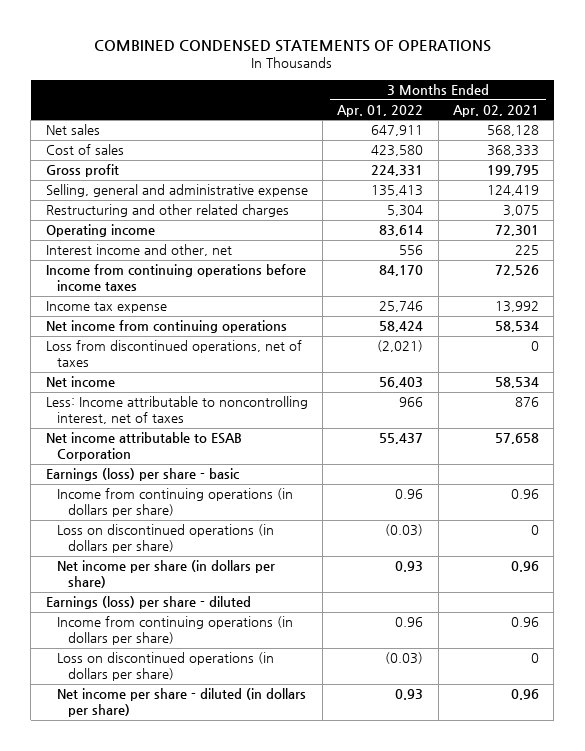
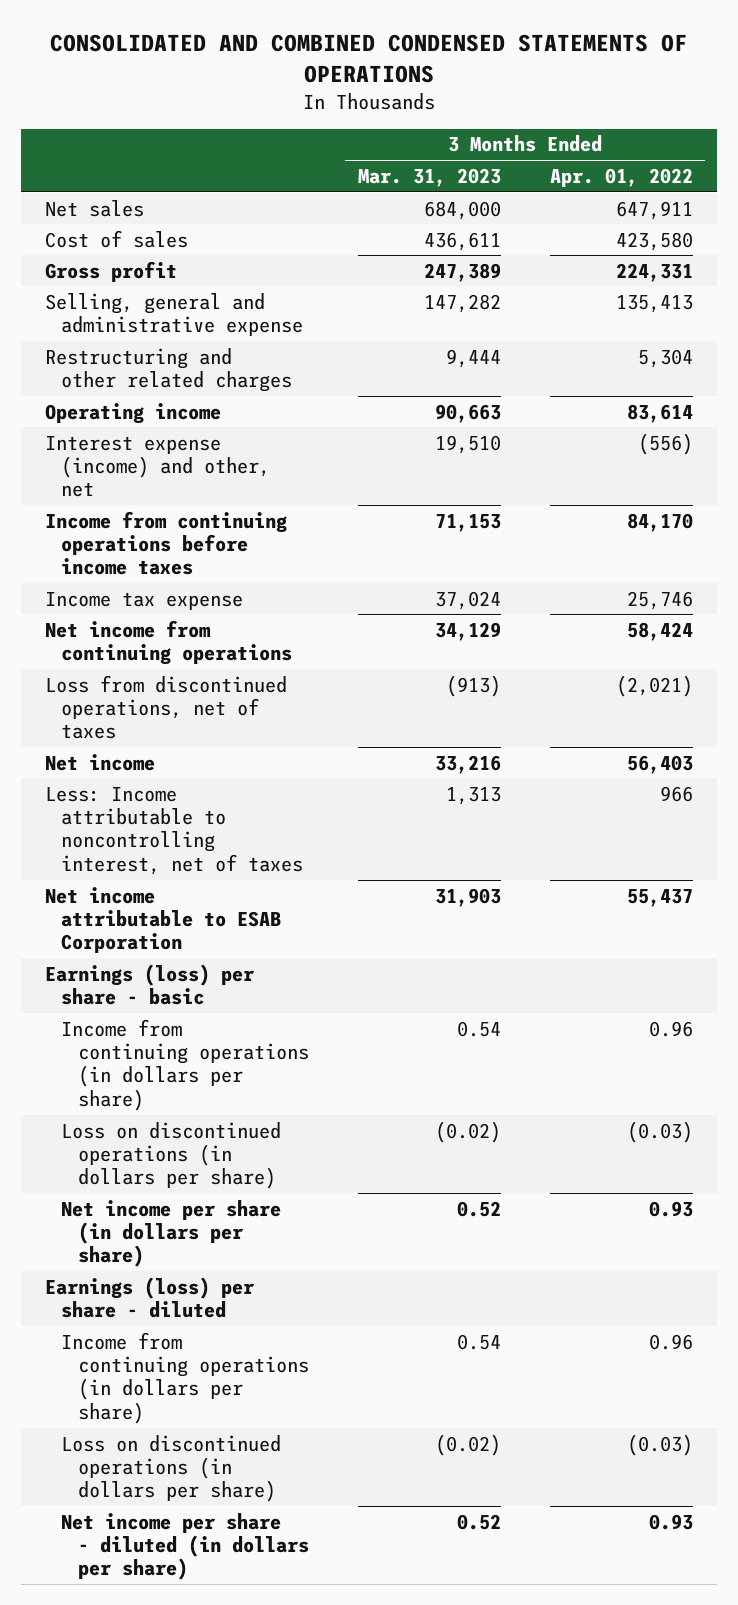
[94,40,492,53] COMBINED CONDENSED STATEMENTS OF OPERATIONS -> [50,34,688,84] CONSOLIDATED AND COMBINED CONDENSED STATEMENTS OF OPERATIONS
[452,104,539,117] Apr. 02, 2021 -> none
none -> [357,167,501,187] Mar. 31, 2023
[45,244,232,257] Interest income and other, net -> [45,435,271,498] Interest expense (income) and other, net
[399,245,424,256] 556 -> [637,432,693,455] (556)

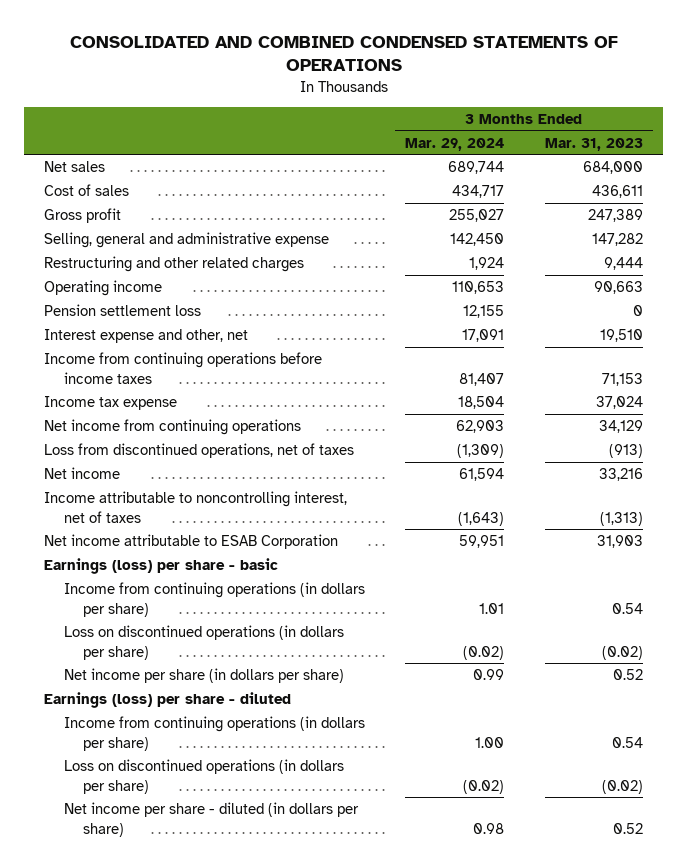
[549,167,693,187] Apr. 01, 2022 -> none
none -> [405,137,505,151] Mar. 29, 2024
none -> [44,303,202,316] Pension settlement loss
[45,435,271,498] Interest expense (income) and other, net -> [44,328,249,343] Interest expense and other, net
[45,786,304,875] Less: Income attributable to noncontrolling interest, net of taxes -> [44,490,348,523] Income attributable to noncontrolling interest, net of taxes
[445,786,501,805] 1,313 -> [599,511,643,526] (1,313)

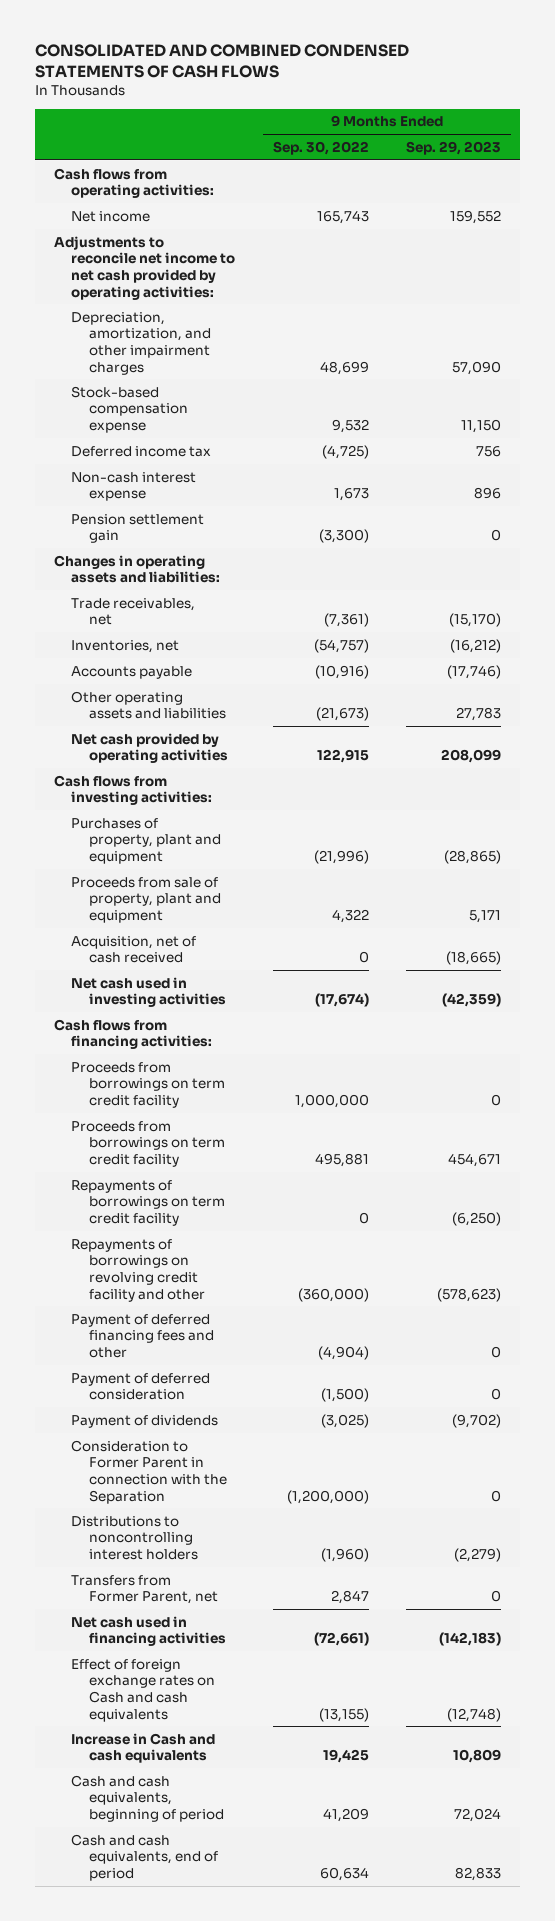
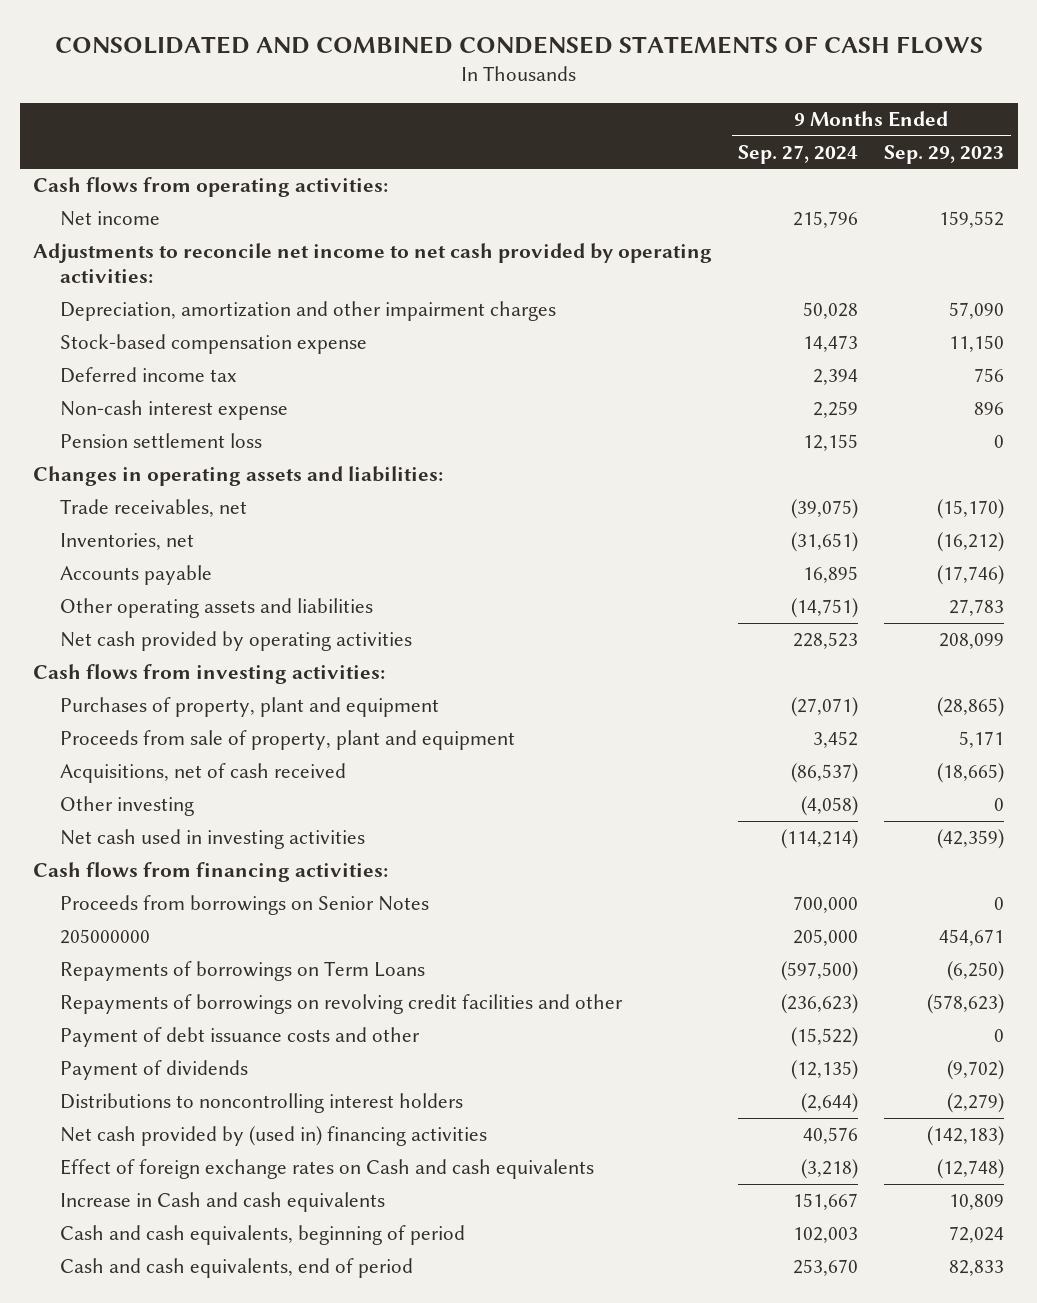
[272,141,369,156] Sep. 30, 2022 -> none
none -> [738,144,859,164] Sep. 27, 2024
[71,311,211,375] Depreciation, amortization, and other impairment charges -> [59,301,556,322] Depreciation, amortization and other impairment charges
[71,513,205,544] Pension settlement gain -> [59,433,262,449] Pension settlement loss
[71,935,197,964] Acquisition, net of cash received -> [59,763,346,784] Acquisitions, net of cash received
none -> [59,796,194,817] Other investing
[71,1372,211,1401] Payment of deferred consideration -> none
[71,1061,225,1108] Proceeds from borrowings on term credit facility -> [59,895,429,916] Proceeds from borrowings on Senior Notes
[71,1120,225,1167] Proceeds from borrowings on term credit facility -> [59,929,150,945] 205000000
[71,1179,225,1226] Repayments of borrowings on term credit facility -> [59,961,425,982] Repayments of borrowings on Term Loans
[71,1238,205,1302] Repayments of borrowings on revolving credit facility and other -> [59,994,623,1015] Repayments of borrowings on revolving credit facilities and other
[71,1313,214,1358] Payment of deferred financing fees and other -> [59,1027,420,1048] Payment of debt issuance costs and other
[71,1439,227,1504] Consideration to Former Parent in connection with the Separation -> none
[71,1574,218,1605] Transfers from Former Parent, net -> none
[71,1615,226,1647] Net cash used in financing activities -> [59,1126,487,1147] Net cash provided by (used in) financing activities

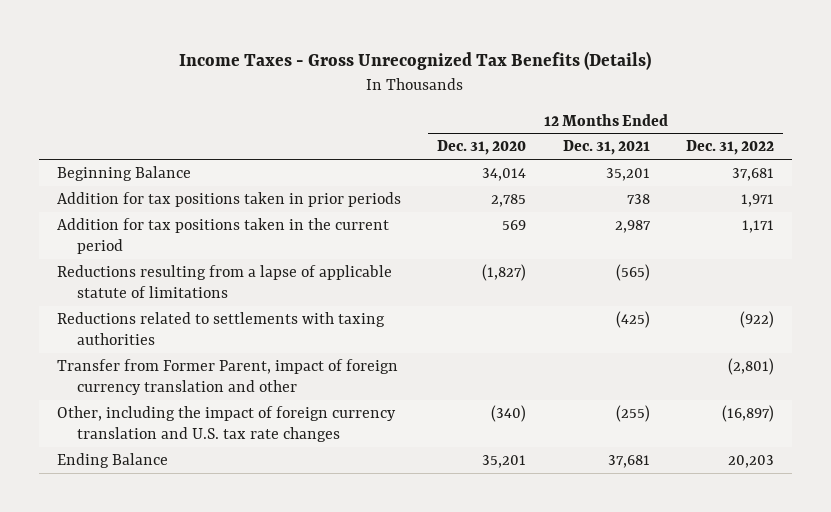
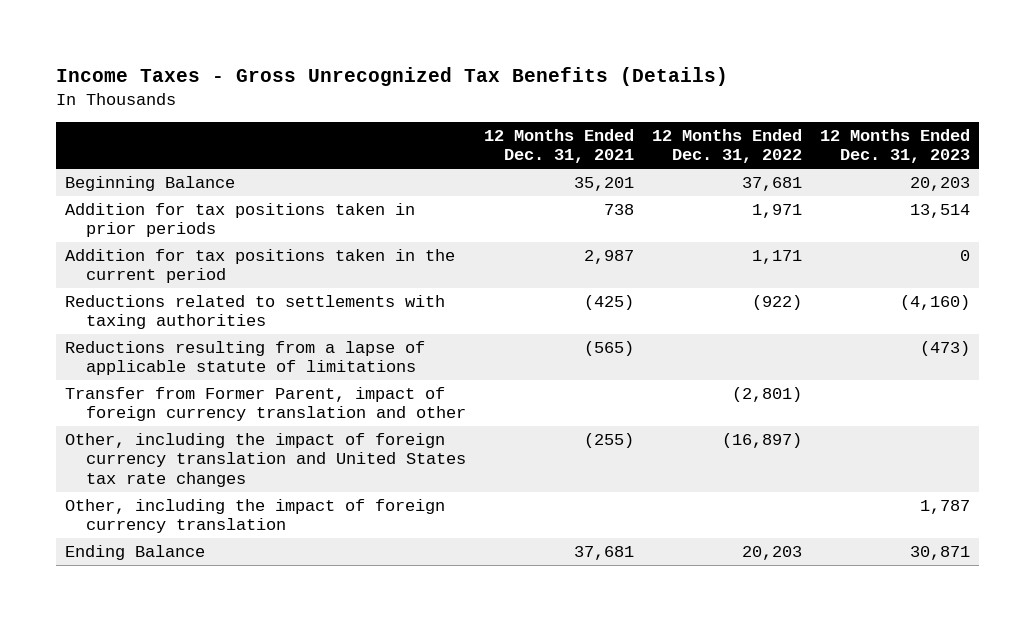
[437,140,527,156] Dec. 31, 2020 -> none
none -> [819,128,970,164] 12 Months Ended Dec. 31, 2023
[57,264,393,299] Reductions resulting from a lapse of applicable statute of limitations -> [65,341,426,376] Reductions resulting from a lapse of applicable statute of limitations
[57,405,397,443] Other, including the impact of foreign currency translation and U.S. tax rate changes -> [65,433,466,487] Other, including the impact of foreign currency translation and United States tax rate changes
none -> [65,499,446,534] Other, including the impact of foreign currency translation

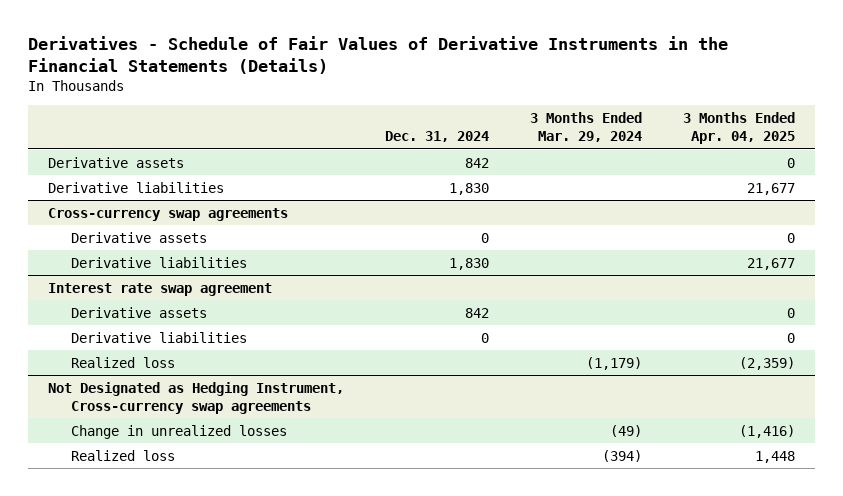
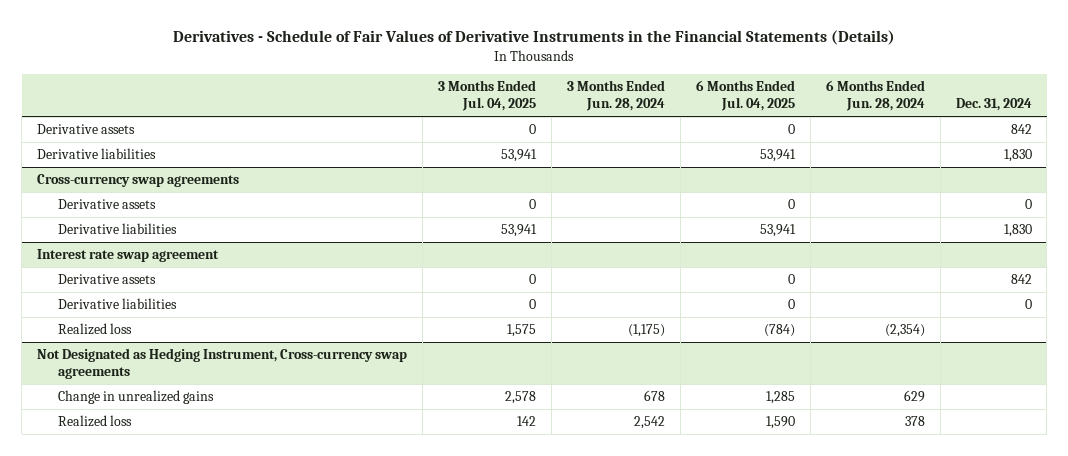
[529,111,642,143] 3 Months Ended Mar. 29, 2024 -> none
[682,111,795,145] 3 Months Ended Apr. 04, 2025 -> none
none -> [437,80,536,112] 3 Months Ended Jul. 04, 2025
none -> [566,80,665,112] 3 Months Ended Jun. 28, 2024
none -> [695,80,795,112] 6 Months Ended Jul. 04, 2025
none -> [825,80,925,112] 6 Months Ended Jun. 28, 2024
[70,424,287,439] Change in unrealized losses -> [58,390,215,405] Change in unrealized gains

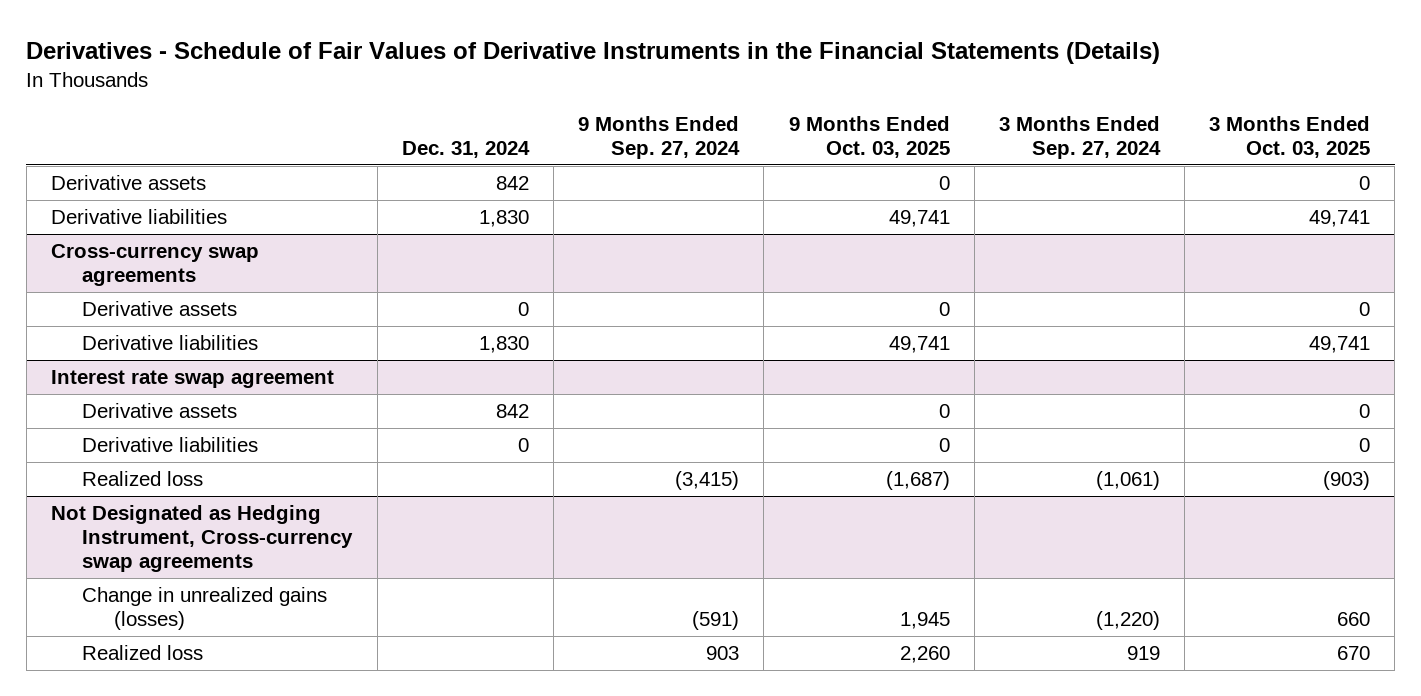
[437,80,536,112] 3 Months Ended Jul. 04, 2025 -> none
[566,80,665,112] 3 Months Ended Jun. 28, 2024 -> none
[695,80,795,112] 6 Months Ended Jul. 04, 2025 -> none
[825,80,925,112] 6 Months Ended Jun. 28, 2024 -> none
none -> [578,116,741,160] 9 Months Ended Sep. 27, 2024
none -> [788,116,950,159] 9 Months Ended Oct. 03, 2025
none -> [998,116,1161,160] 3 Months Ended Sep. 27, 2024
none -> [1209,116,1371,159] 3 Months Ended Oct. 03, 2025
[58,390,215,405] Change in unrealized gains -> [82,586,328,631] Change in unrealized gains (losses)

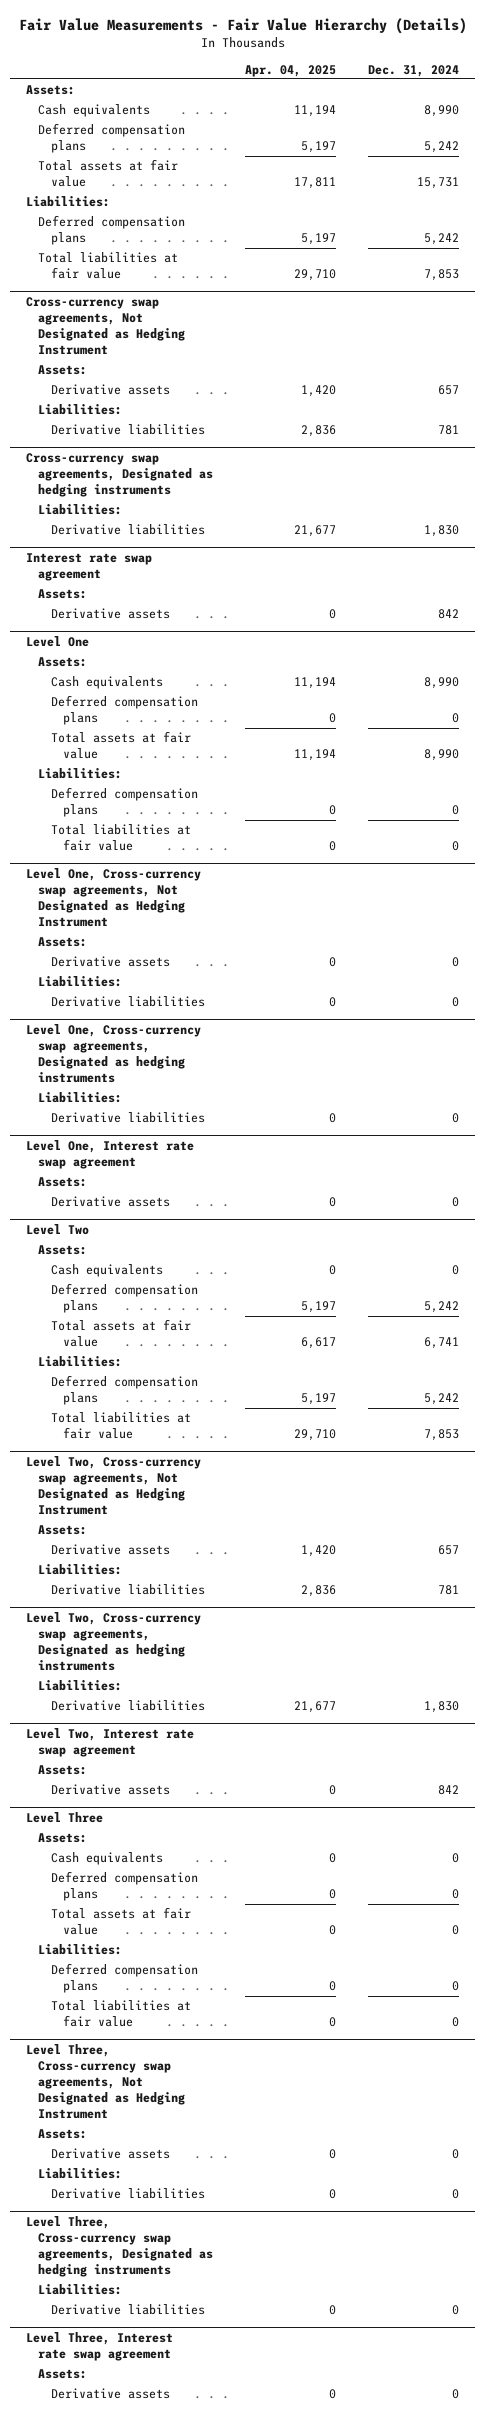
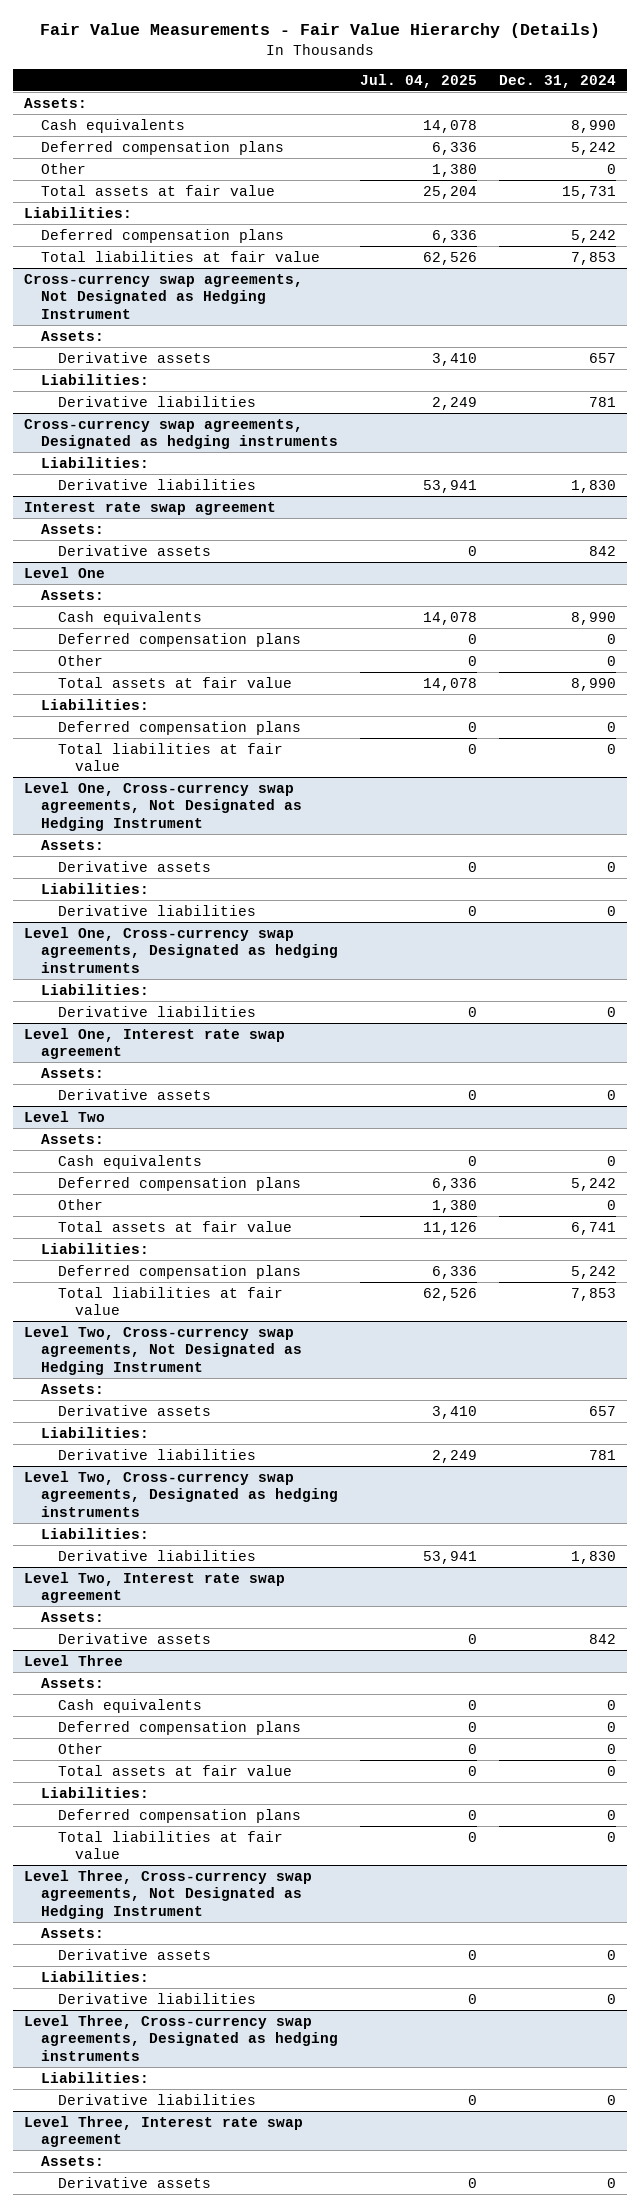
[245,64,337,77] Apr. 04, 2025 -> none
none -> [359,73,477,88] Jul. 04, 2025
none -> [40,162,86,174] Other
none -> [57,654,103,666] Other
none -> [57,1198,103,1210] Other
none -> [57,1742,103,1754] Other

